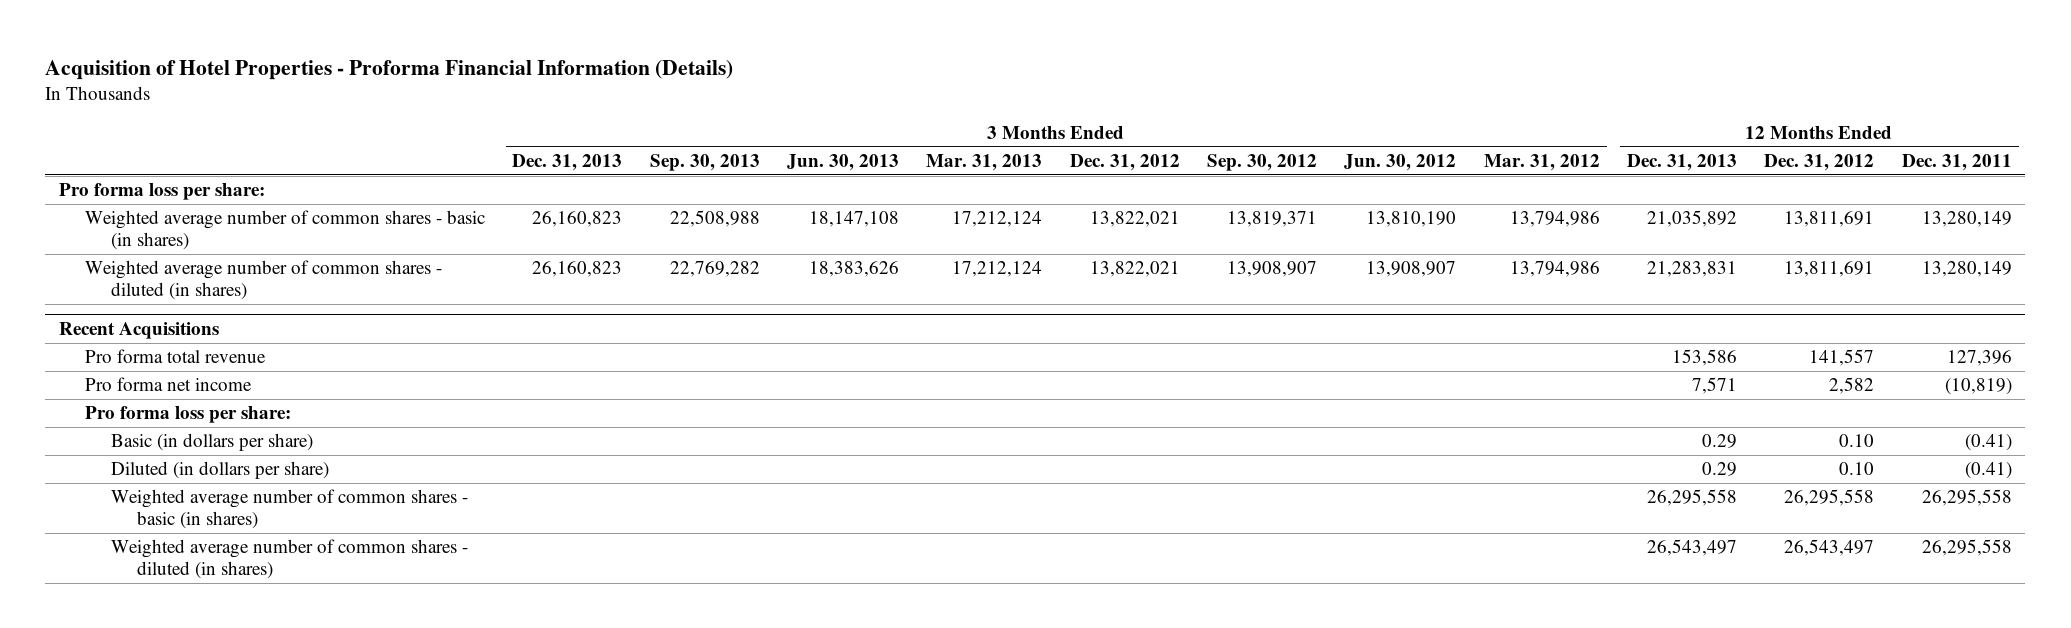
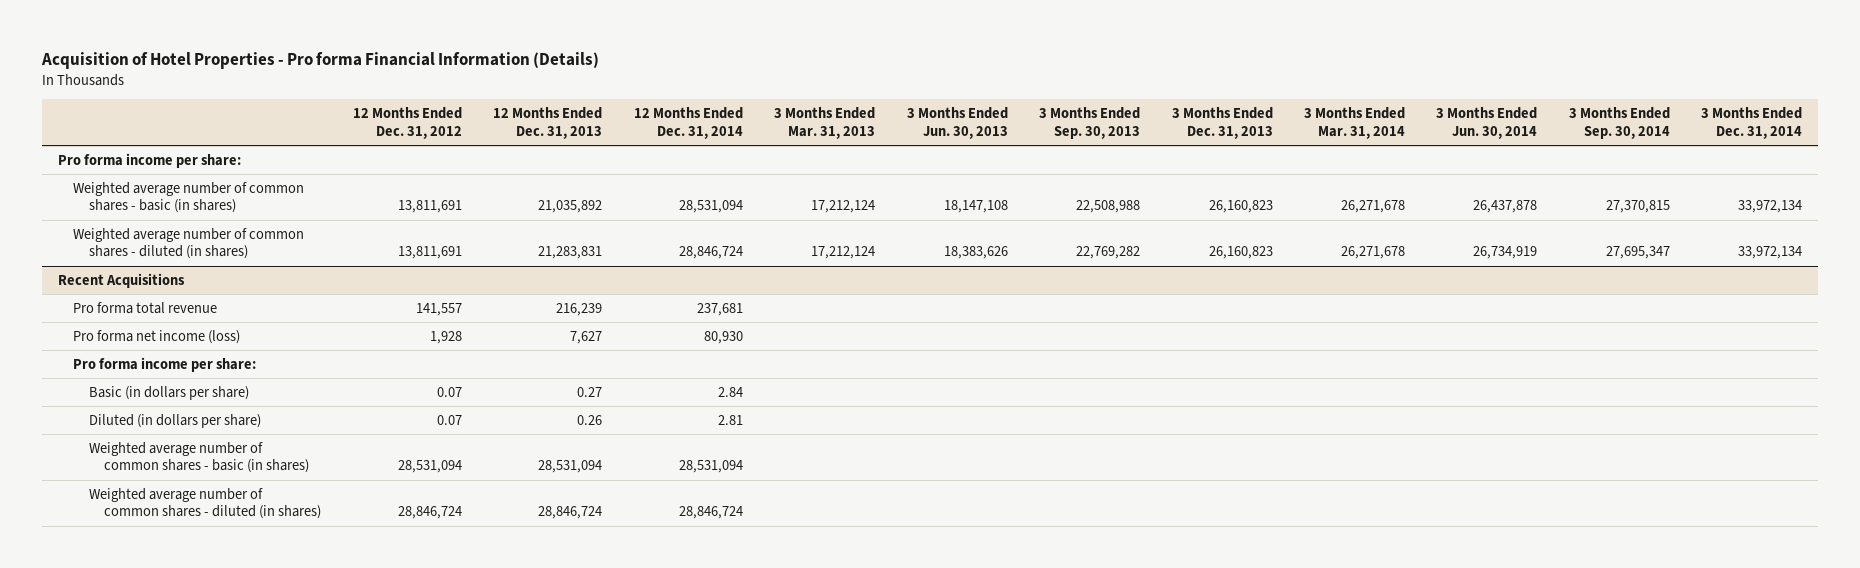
[45,59,734,80] Acquisition of Hotel Properties - Proforma Financial Information (Details) -> [41,51,600,69] Acquisition of Hotel Properties - Pro forma Financial Information (Details)
[1069,154,1180,172] Dec. 31, 2012 -> none
[1207,154,1318,172] Sep. 30, 2012 -> none
[1344,154,1457,172] Jun. 30, 2012 -> none
[1483,154,1600,172] Mar. 31, 2012 -> none
[1901,154,2012,172] Dec. 31, 2011 -> none
none -> [633,107,743,139] 12 Months Ended Dec. 31, 2014
none -> [1304,107,1406,139] 3 Months Ended Mar. 31, 2014
none -> [1436,107,1538,139] 3 Months Ended Jun. 30, 2014
none -> [1568,107,1670,139] 3 Months Ended Sep. 30, 2014
none -> [1701,107,1803,139] 3 Months Ended Dec. 31, 2014
[59,183,266,201] Pro forma loss per share: -> [57,153,241,169] Pro forma income per share:
[1672,349,1738,367] 153,586 -> [556,303,603,317] 216,239
[85,377,253,392] Pro forma net income -> [73,330,241,345] Pro forma net income (loss)
[1692,377,1738,395] 7,571 -> [570,331,603,345] 7,627
[1829,377,1875,395] 2,582 -> [429,331,462,345] 1,928
[85,406,292,424] Pro forma loss per share: -> [73,357,257,373] Pro forma income per share:
[1702,434,1738,449] 0.29 -> [577,387,603,398] 0.27
[1839,434,1875,448] 0.10 -> [436,387,462,398] 0.07
[1702,462,1738,477] 0.29 -> [577,415,603,426] 0.26
[1839,462,1875,476] 0.10 -> [436,415,462,426] 0.07
[1647,489,1738,507] 26,295,558 -> [538,460,603,474] 28,531,094
[1784,489,1875,507] 26,295,558 -> [397,460,462,474] 28,531,094
[1647,539,1738,557] 26,543,497 -> [538,506,603,520] 28,846,724
[1784,539,1875,557] 26,543,497 -> [397,506,462,520] 28,846,724

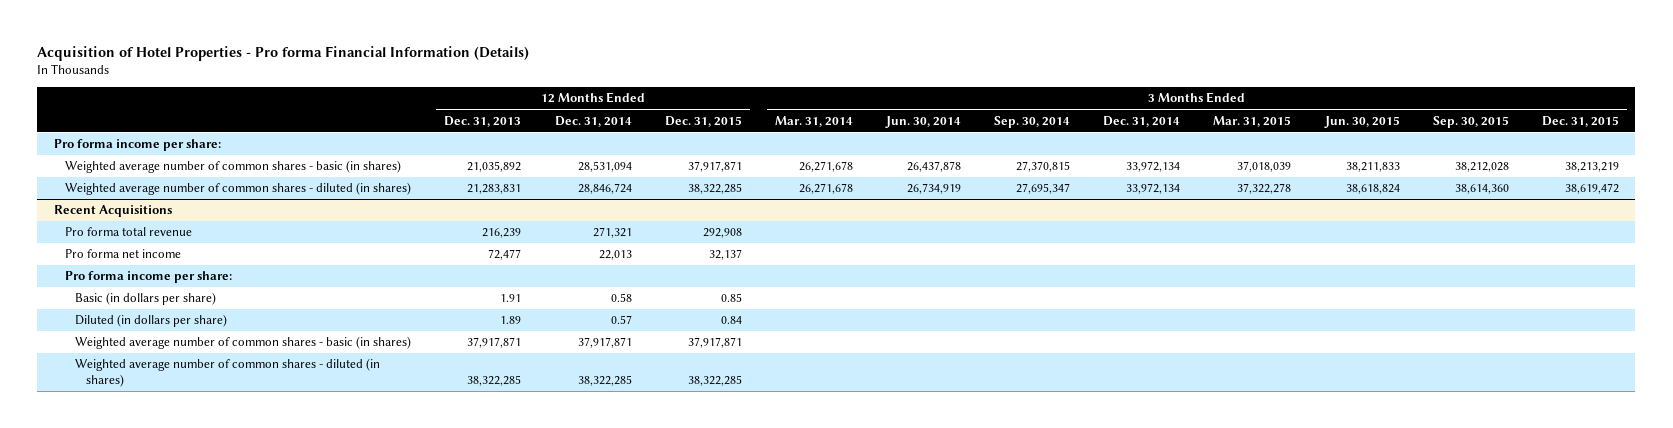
[352,107,462,139] 12 Months Ended Dec. 31, 2012 -> none
[774,107,876,139] 3 Months Ended Mar. 31, 2013 -> none
[906,107,1008,139] 3 Months Ended Jun. 30, 2013 -> none
[1039,107,1141,139] 3 Months Ended Sep. 30, 2013 -> none
[1171,107,1273,139] 3 Months Ended Dec. 31, 2013 -> none
none -> [664,115,742,127] Dec. 31, 2015
none -> [1213,115,1292,127] Mar. 31, 2015
none -> [1323,115,1400,128] Jun. 30, 2015
none -> [1432,115,1509,128] Sep. 30, 2015
none -> [1541,115,1619,127] Dec. 31, 2015
[696,303,743,317] 237,681 -> [592,227,632,239] 271,321
[73,330,241,345] Pro forma net income (loss) -> [64,249,181,259] Pro forma net income
[570,331,603,345] 7,627 -> [488,249,522,261] 72,477
[703,331,743,345] 80,930 -> [598,250,632,261] 22,013
[577,387,603,398] 0.27 -> [500,294,522,303] 1.91
[717,387,743,398] 2.84 -> [610,293,632,303] 0.58
[577,415,603,426] 0.26 -> [500,316,522,325] 1.89
[717,415,743,426] 2.81 -> [610,315,632,325] 0.57
[538,460,603,474] 28,531,094 -> [467,337,522,349] 37,917,871
[678,460,743,474] 28,531,094 -> [577,337,632,349] 37,917,871
[538,506,603,520] 28,846,724 -> [467,375,522,387] 38,322,285
[678,506,743,520] 28,846,724 -> [577,375,632,387] 38,322,285

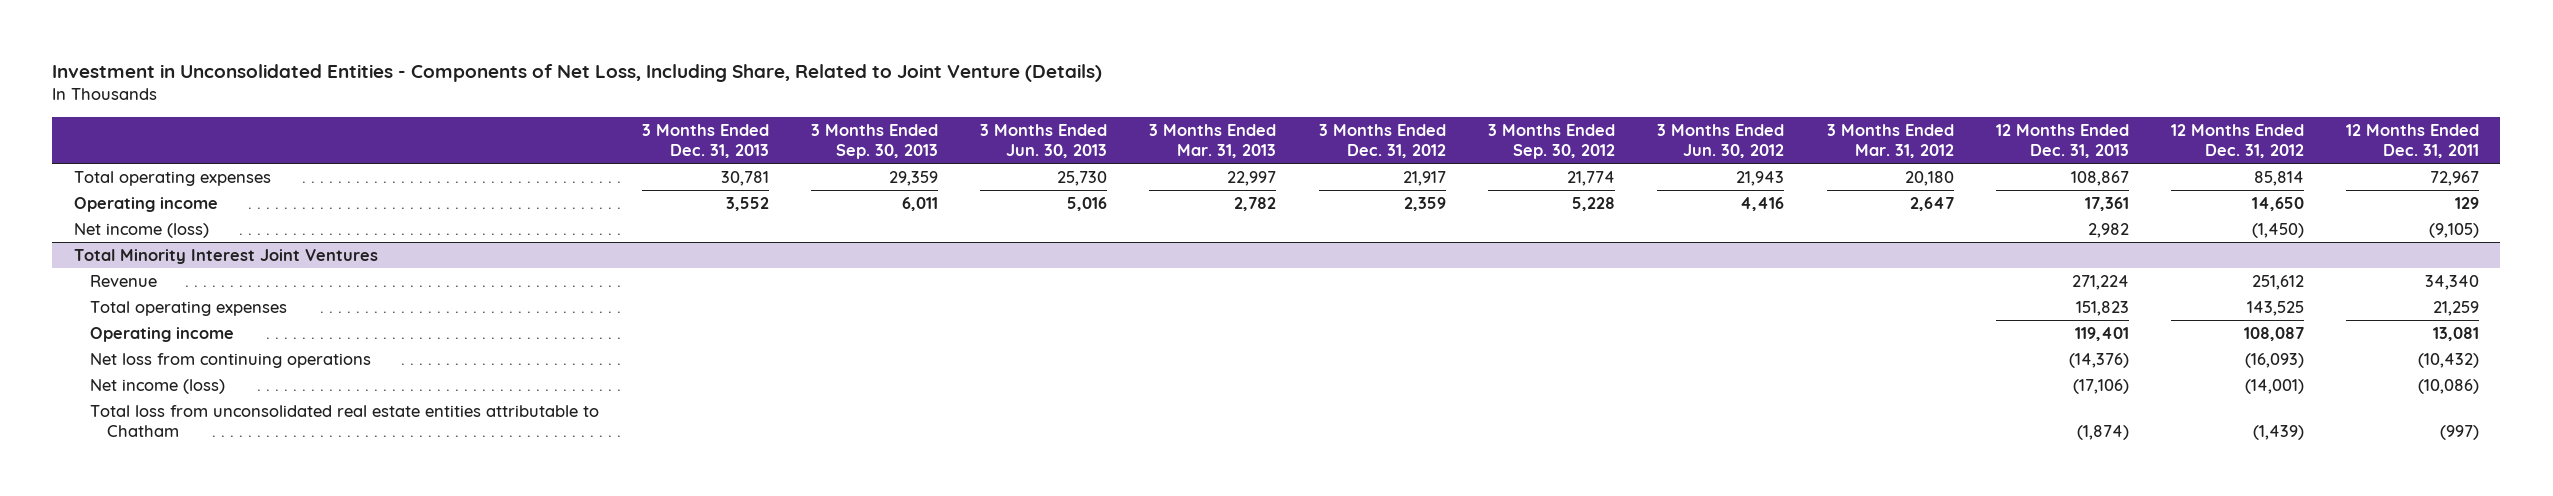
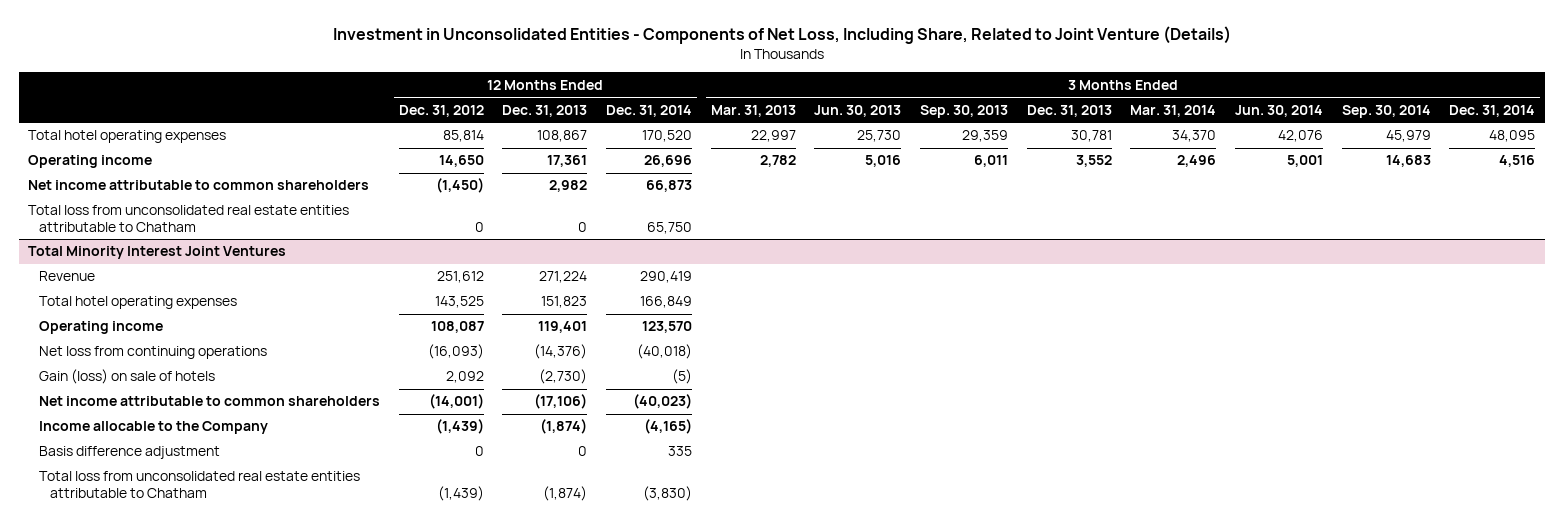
[1318,123,1446,159] 3 Months Ended Dec. 31, 2012 -> none
[1487,123,1615,160] 3 Months Ended Sep. 30, 2012 -> none
[1657,123,1785,159] 3 Months Ended Jun. 30, 2012 -> none
[1826,123,1954,159] 3 Months Ended Mar. 31, 2012 -> none
[2346,123,2480,159] 12 Months Ended Dec. 31, 2011 -> none
none -> [606,104,693,117] Dec. 31, 2014
none -> [1130,104,1217,117] Mar. 31, 2014
none -> [1234,104,1323,117] Jun. 30, 2014
none -> [1341,104,1431,118] Sep. 30, 2014
none -> [1449,104,1536,117] Dec. 31, 2014
[73,170,271,186] Total operating expenses -> [27,130,226,144] Total hotel operating expenses
[73,222,209,238] Net income (loss) -> [27,180,369,191] Net income attributable to common shareholders
none -> [27,205,349,232] Total loss from unconsolidated real estate entities attributable to Chatham
[90,300,288,316] Total operating expenses -> [39,296,238,310] Total hotel operating expenses
none -> [39,369,216,385] Gain (loss) on sale of hotels
[90,378,226,394] Net income (loss) -> [39,396,381,407] Net income attributable to common shareholders
none -> [39,421,269,435] Income allocable to the Company
none -> [39,446,221,460] Basis difference adjustment

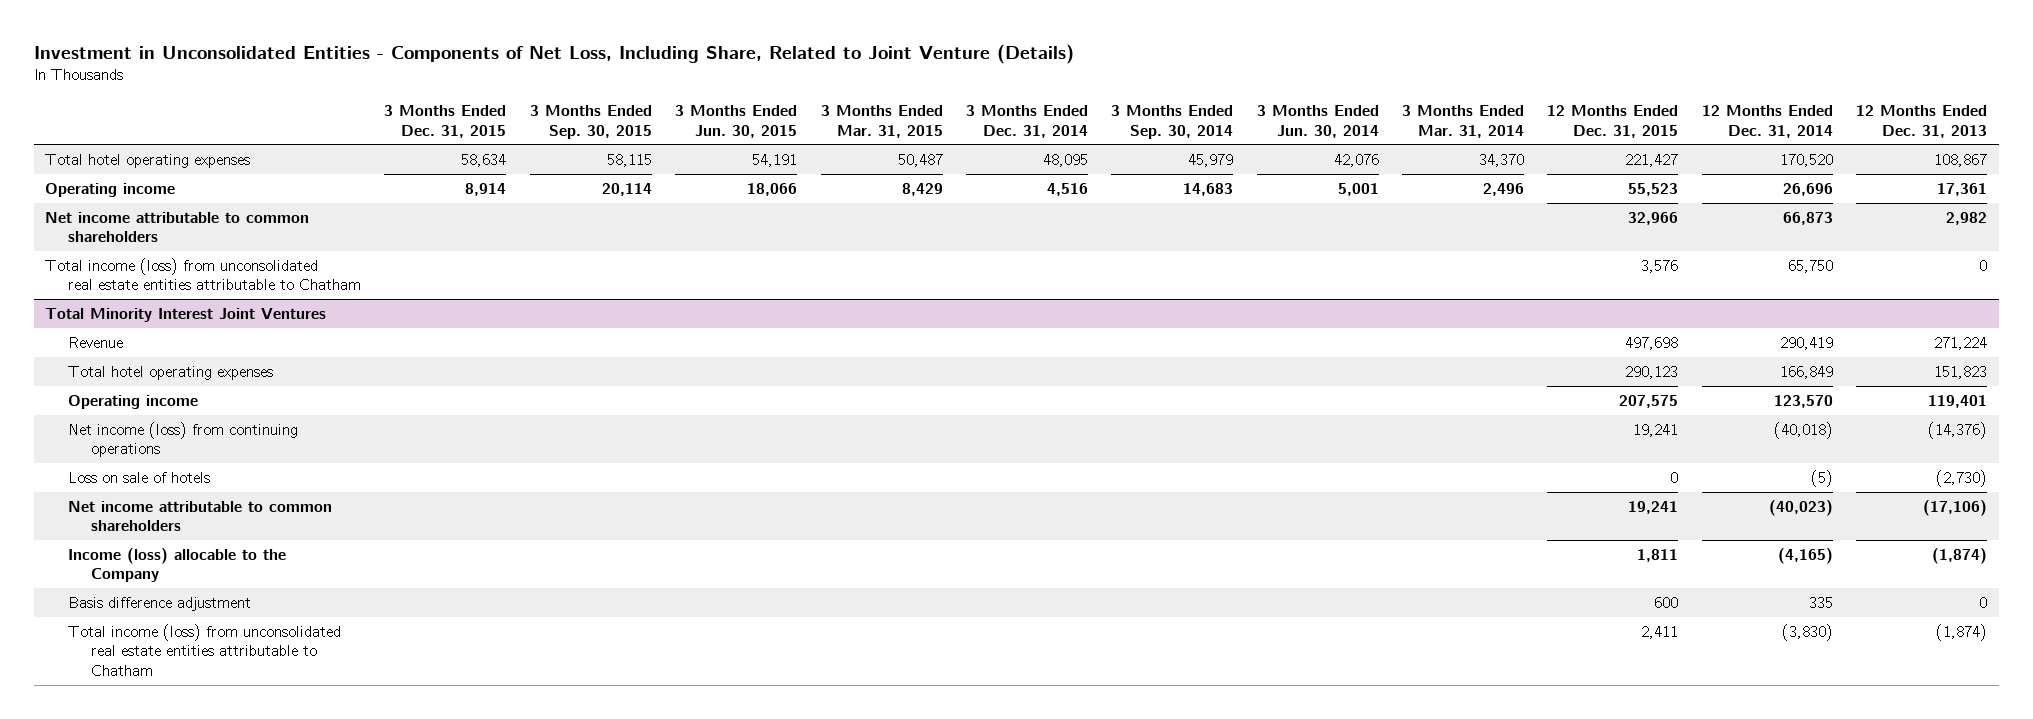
[398,104,484,117] Dec. 31, 2012 -> none
[710,104,796,117] Mar. 31, 2013 -> none
[814,104,902,117] Jun. 30, 2013 -> none
[920,104,1009,118] Sep. 30, 2013 -> none
[1026,104,1112,117] Dec. 31, 2013 -> none
none -> [384,105,507,138] 3 Months Ended Dec. 31, 2015
none -> [529,105,652,139] 3 Months Ended Sep. 30, 2015
none -> [675,105,798,138] 3 Months Ended Jun. 30, 2015
none -> [820,105,943,138] 3 Months Ended Mar. 31, 2015
none -> [1547,105,1679,138] 12 Months Ended Dec. 31, 2015
[27,205,349,232] Total loss from unconsolidated real estate entities attributable to Chatham -> [45,257,362,291] Total income (loss) from unconsolidated real estate entities attributable to Chatham
[39,346,268,360] Net loss from continuing operations -> [68,421,299,458] Net income (loss) from continuing operations
[39,369,216,385] Gain (loss) on sale of hotels -> [68,471,211,483] Loss on sale of hotels
[39,421,269,435] Income allocable to the Company -> [68,547,287,583] Income (loss) allocable to the Company
[39,471,361,498] Total loss from unconsolidated real estate entities attributable to Chatham -> [68,623,342,676] Total income (loss) from unconsolidated real estate entities attributable to Chatham

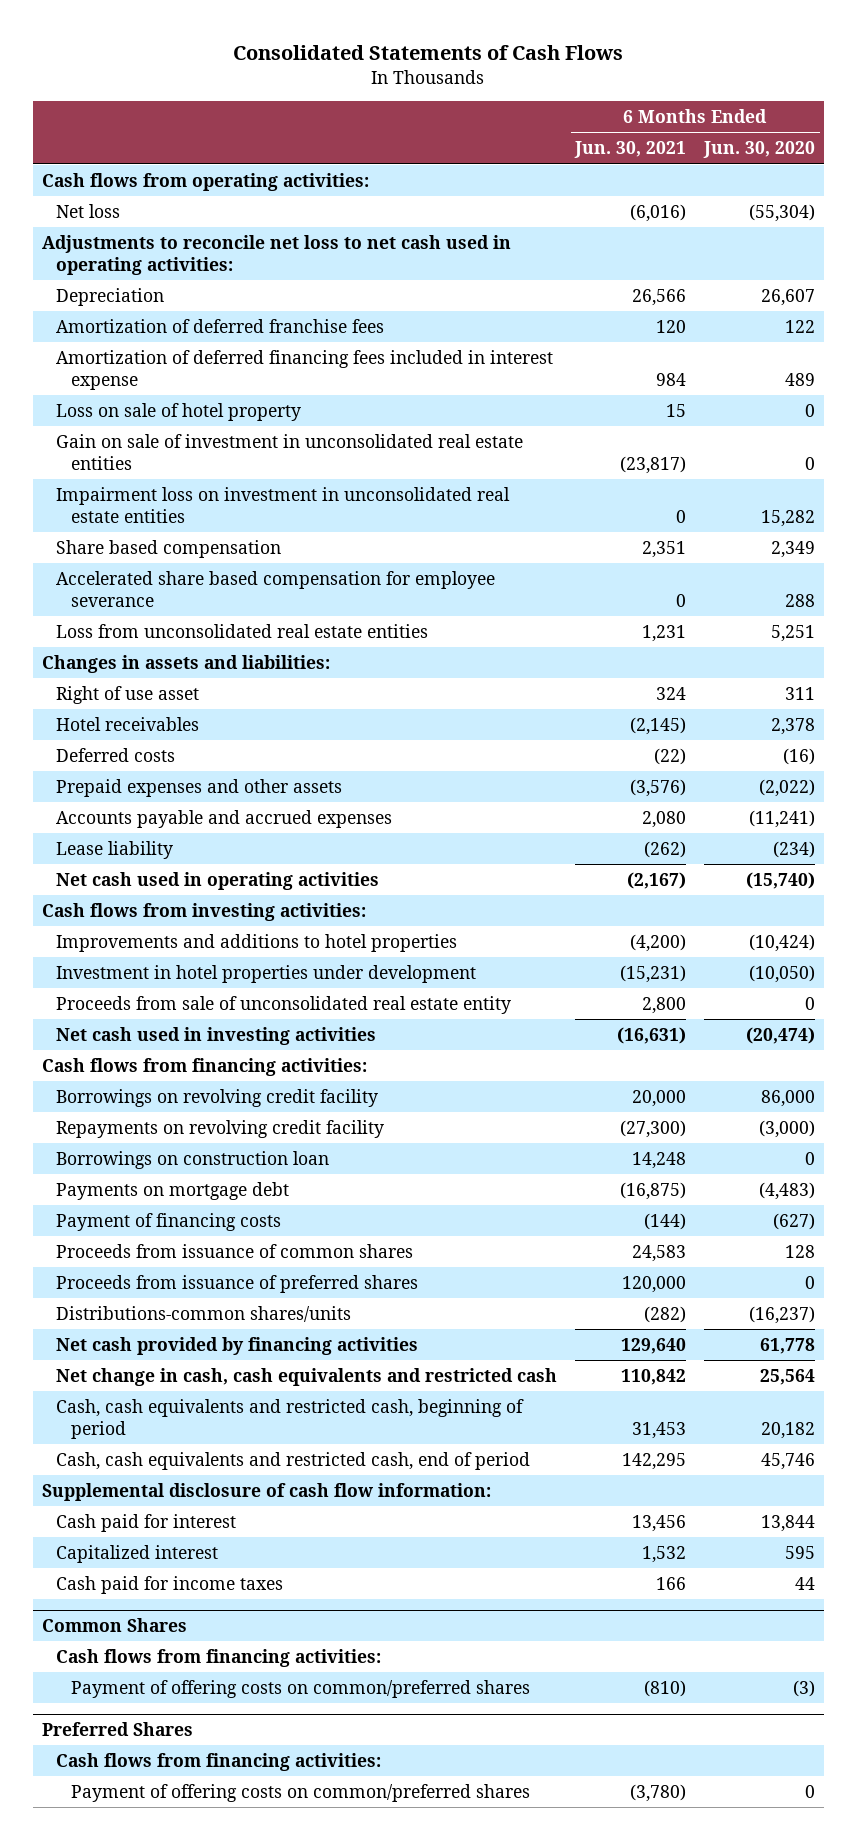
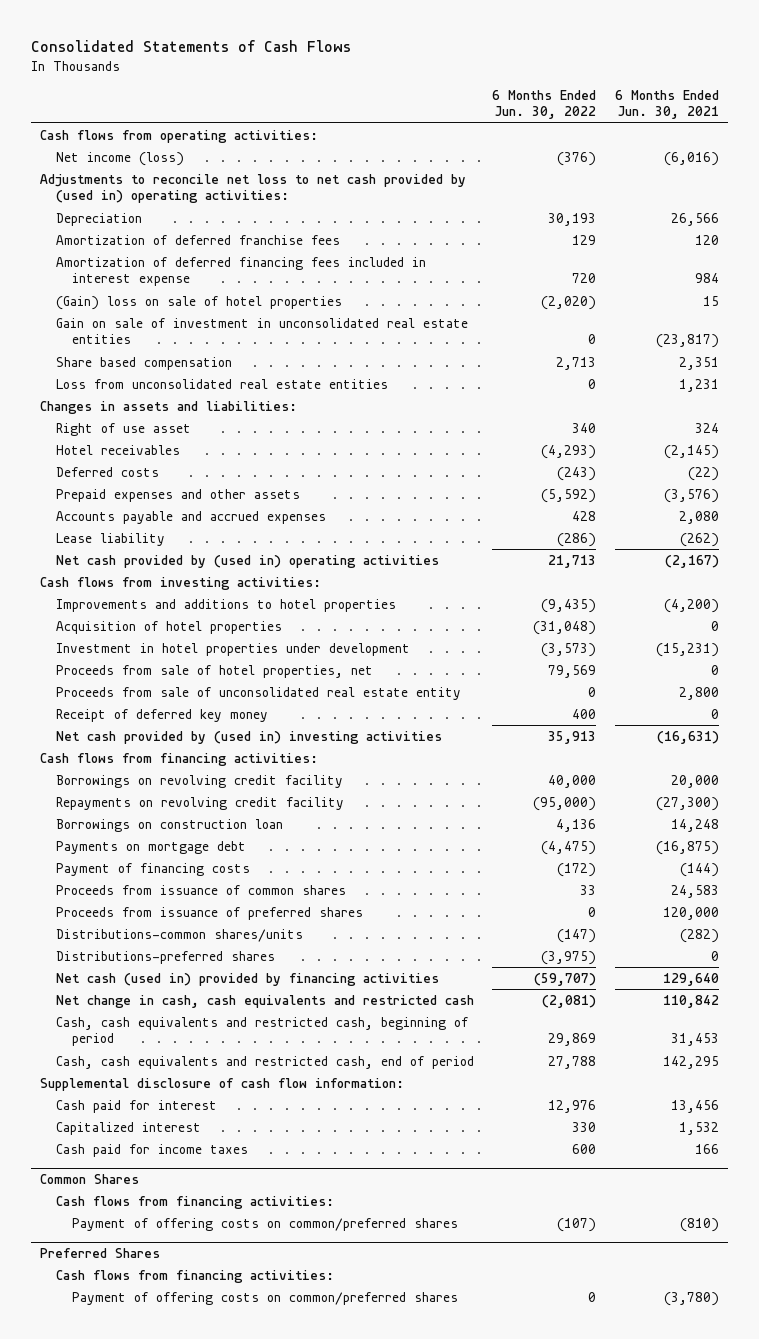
[703,141,816,159] Jun. 30, 2020 -> none
none -> [492,89,597,120] 6 Months Ended Jun. 30, 2022
[56,203,121,218] Net loss -> [56,151,185,166] Net income (loss)
[41,234,511,275] Adjustments to reconcile net loss to net cash used in operating activities: -> [40,173,467,204] Adjustments to reconcile net loss to net cash provided by (used in) operating activities:
[56,402,302,421] Loss on sale of hotel property -> [56,295,343,310] (Gain) loss on sale of hotel properties
[56,486,511,523] Impairment loss on investment in unconsolidated real estate entities -> none
[56,570,496,607] Accelerated share based compensation for employee severance -> none
[56,871,380,890] Net cash used in operating activities -> [56,554,440,568] Net cash provided by (used in) operating activities
none -> [56,620,283,634] Acquisition of hotel properties
none -> [56,664,374,678] Proceeds from sale of hotel properties, net
none -> [56,708,269,722] Receipt of deferred key money
[56,1026,377,1045] Net cash used in investing activities -> [56,730,443,744] Net cash provided by (used in) investing activities
none -> [56,950,276,964] Distributions-preferred shares
[56,1336,419,1355] Net cash provided by financing activities -> [56,972,440,986] Net cash (used in) provided by financing activities

